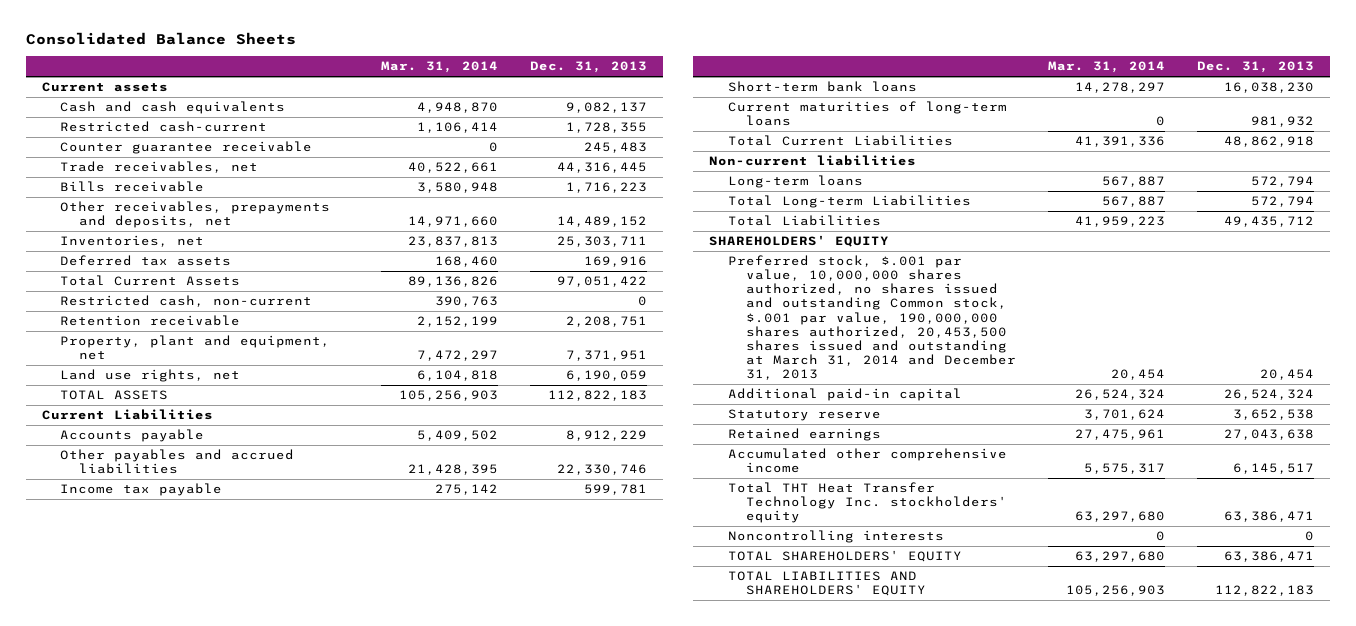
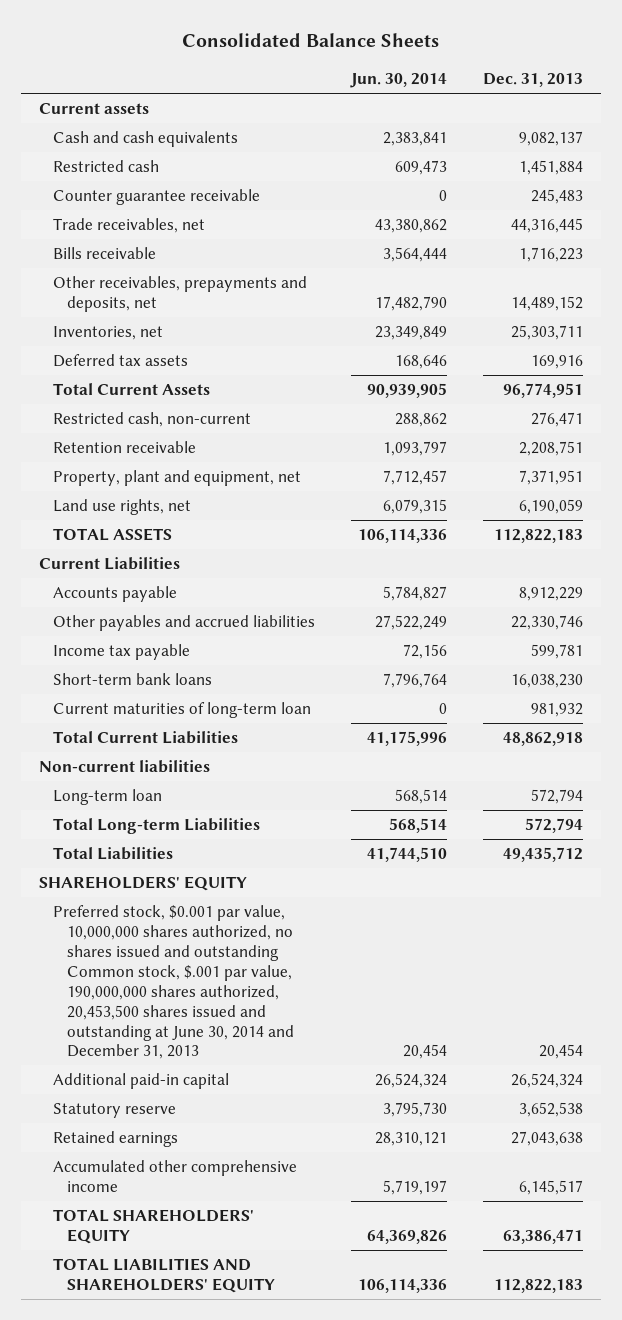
[380,61,498,74] Mar. 31, 2014 -> none
none -> [349,73,447,89] Jun. 30, 2014
[60,121,268,133] Restricted cash-current -> [52,160,159,173] Restricted cash
[565,122,647,134] 1,728,355 -> [519,160,584,176] 1,451,884
[556,276,647,288] 97,051,422 -> [503,383,584,399] 96,774,951
[637,296,647,307] 0 -> [531,412,584,428] 276,471
[727,101,1007,127] Current maturities of long-term loans -> [52,702,311,719] Current maturities of long-term loan
[727,175,863,189] Long-term loans -> [52,789,162,806] Long-term loan
[727,255,1017,381] Preferred stock, $.001 par value, 10,000,000 shares authorized, no shares issued and outstanding Common stock, $.001 par value, 190,000,000 shares authorized, 20,453,500 shares issued and outstanding at March 31, 2014 and December 31, 2013 -> [52,905,294,1060] Preferred stock, $0.001 par value, 10,000,000 shares authorized, no shares issued and outstanding Common stock, $.001 par value, 190,000,000 shares authorized, 20,453,500 shares issued and outstanding at June 30, 2014 and December 31, 2013
[727,482,1008,524] Total THT Heat Transfer Technology Inc. stockholders' equity -> none
[727,530,944,544] Noncontrolling interests -> none

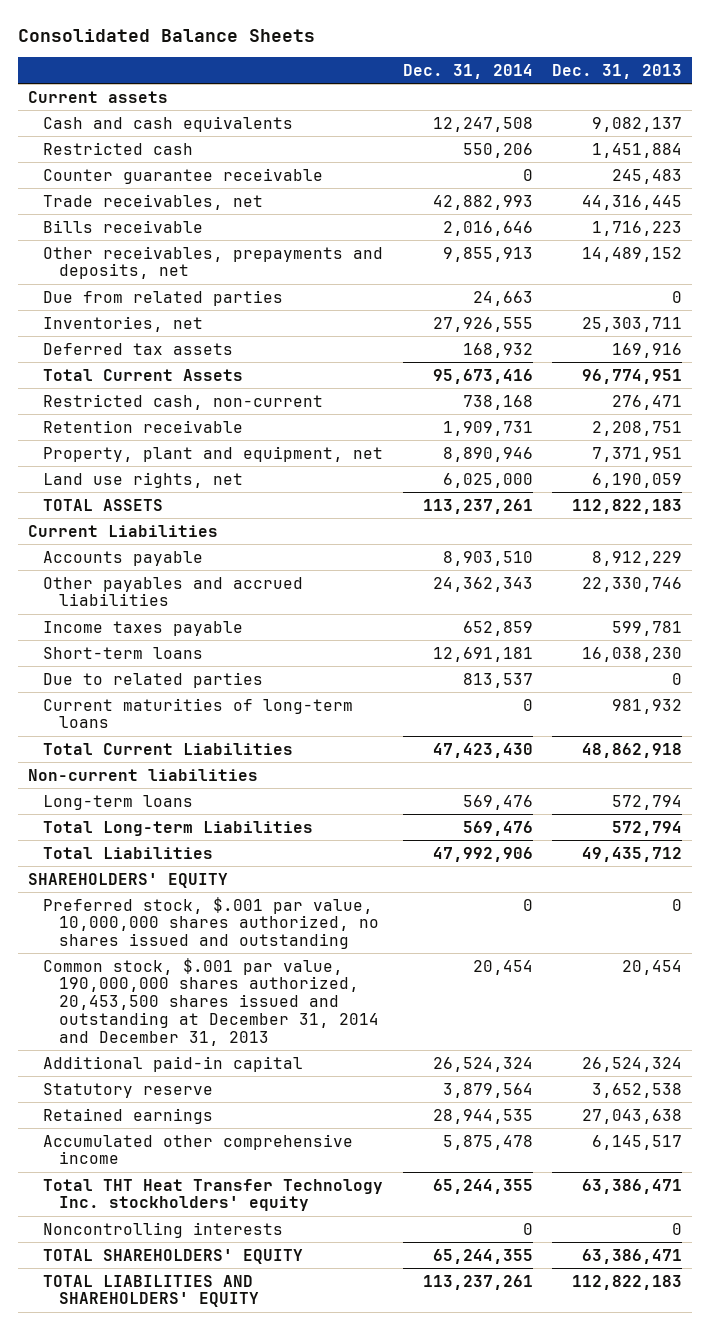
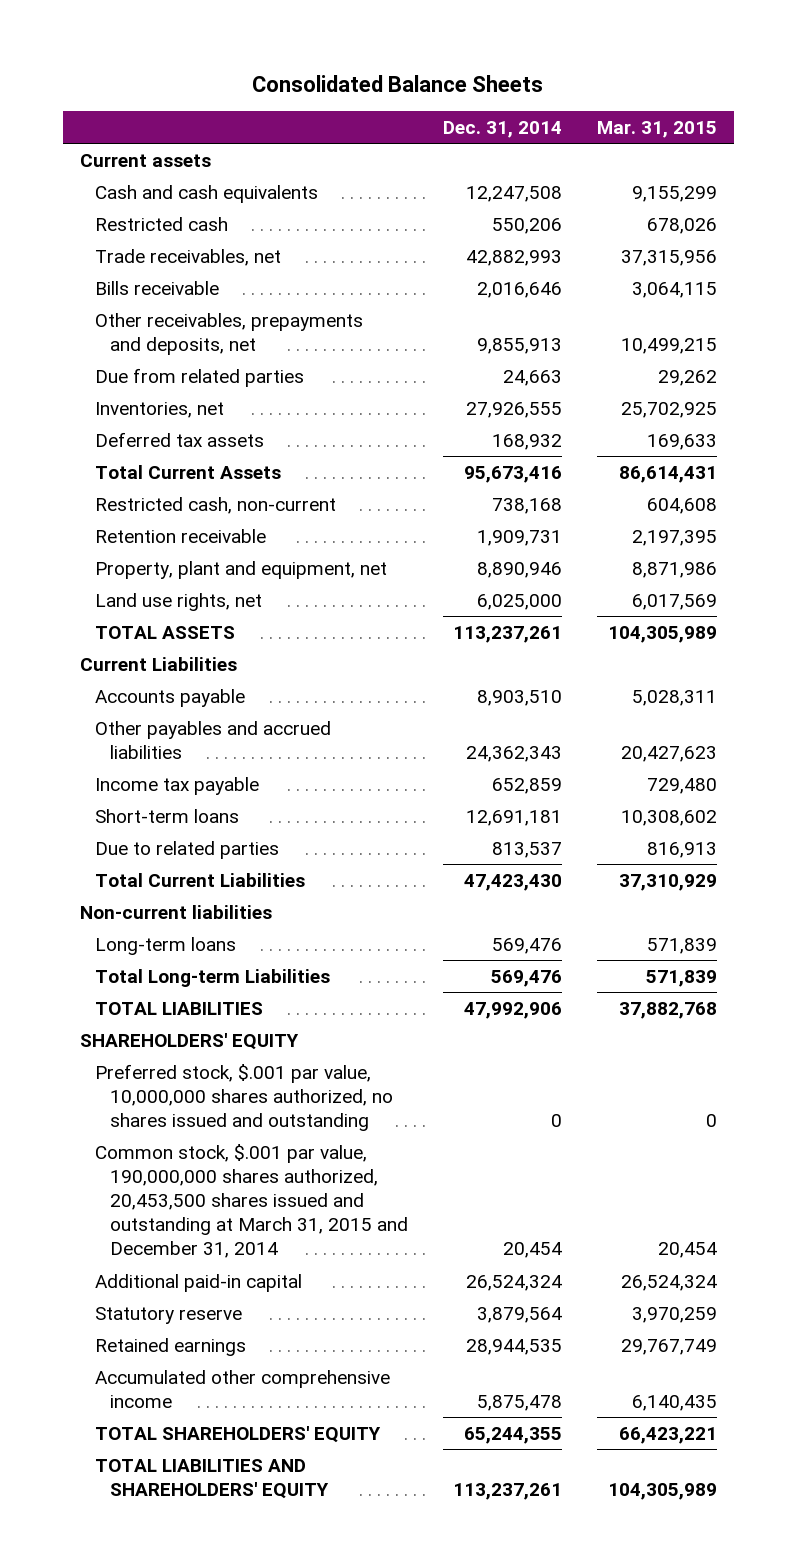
[552,63,683,79] Dec. 31, 2013 -> none
none -> [596,120,717,138] Mar. 31, 2015
[43,167,324,184] Counter guarantee receivable -> none
[43,620,244,636] Income taxes payable -> [95,776,260,795] Income tax payable
[43,697,354,729] Current maturities of long-term loans -> none
[43,846,214,859] Total Liabilities -> [95,1001,264,1015] TOTAL LIABILITIES
[43,957,380,1046] Common stock, $.001 par value, 190,000,000 shares authorized, 20,453,500 shares issued and outstanding at December 31, 2014 and December 31, 2013 -> [95,1143,409,1259] Common stock, $.001 par value, 190,000,000 shares authorized, 20,453,500 shares issued and outstanding at March 31, 2015 and December 31, 2014
[43,1178,384,1212] Total THT Heat Transfer Technology Inc. stockholders' equity -> none
[43,1221,284,1238] Noncontrolling interests -> none

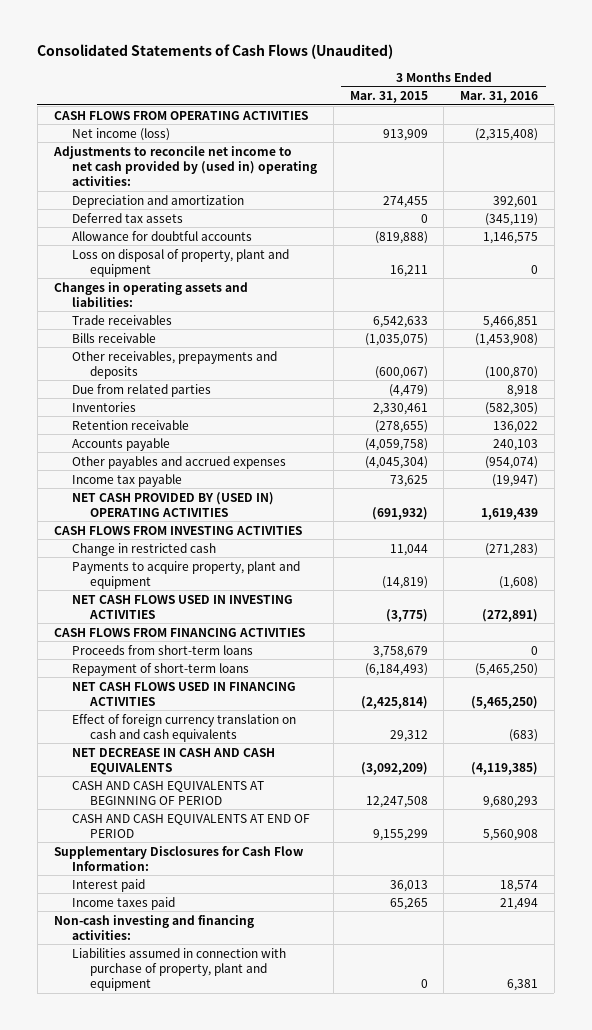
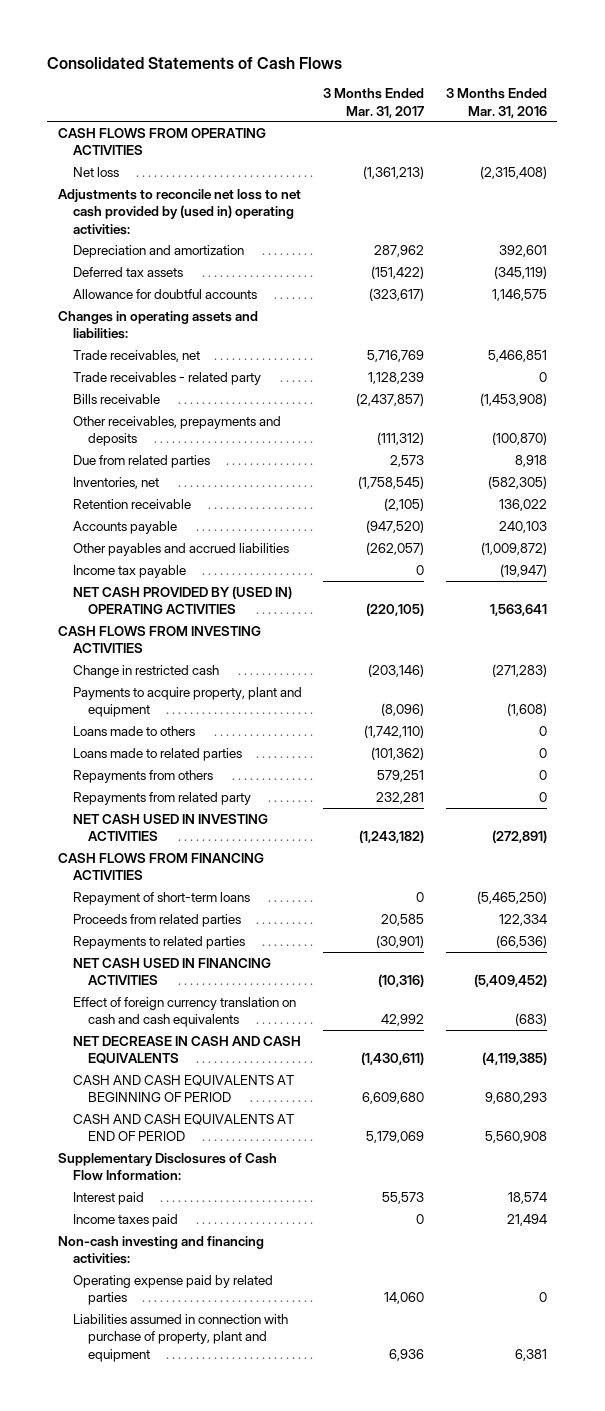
[37,44,394,60] Consolidated Statements of Cash Flows (Unaudited) -> [47,56,343,69] Consolidated Statements of Cash Flows
[349,91,428,104] Mar. 31, 2015 -> none
none -> [323,88,425,118] 3 Months Ended Mar. 31, 2017
[71,127,170,141] Net income (loss) -> [73,166,120,177] Net loss
[52,145,317,186] Adjustments to reconcile net income to net cash provided by (used in) operating activities: -> [57,188,301,235] Adjustments to reconcile net loss to net cash provided by (used in) operating activities:
[71,248,289,277] Loss on disposal of property, plant and equipment -> none
[71,314,172,325] Trade receivables -> [73,349,201,362] Trade receivables, net
none -> [73,371,262,385] Trade receivables - related party
[71,401,136,412] Inventories -> [73,476,160,489] Inventories, net
[71,455,286,469] Other payables and accrued expenses -> [73,542,290,556] Other payables and accrued liabilities
[485,455,539,469] (954,074) -> [480,541,547,555] (1,009,872)
[481,507,539,520] 1,619,439 -> [489,604,547,617] 1,563,641
none -> [73,725,196,736] Loans made to others
none -> [73,747,243,761] Loans made to related parties
none -> [73,769,214,783] Repayments from others
none -> [73,791,252,805] Repayments from related party
[71,594,293,619] NET CASH FLOWS USED IN INVESTING ACTIVITIES -> [73,813,269,842] NET CASH USED IN INVESTING ACTIVITIES
[71,644,253,655] Proceeds from short-term loans -> none
none -> [73,913,242,927] Proceeds from related parties
none -> [73,935,246,949] Repayments to related parties
[71,681,296,706] NET CASH FLOWS USED IN FINANCING ACTIVITIES -> [73,957,272,986] NET CASH USED IN FINANCING ACTIVITIES
[471,695,539,709] (5,465,250) -> [473,974,547,988] (5,409,452)
[53,845,303,871] Supplementary Disclosures for Cash Flow Information: -> [57,1152,277,1181] Supplementary Disclosures of Cash Flow Information:
none -> [73,1274,274,1306] Operating expense paid by related parties

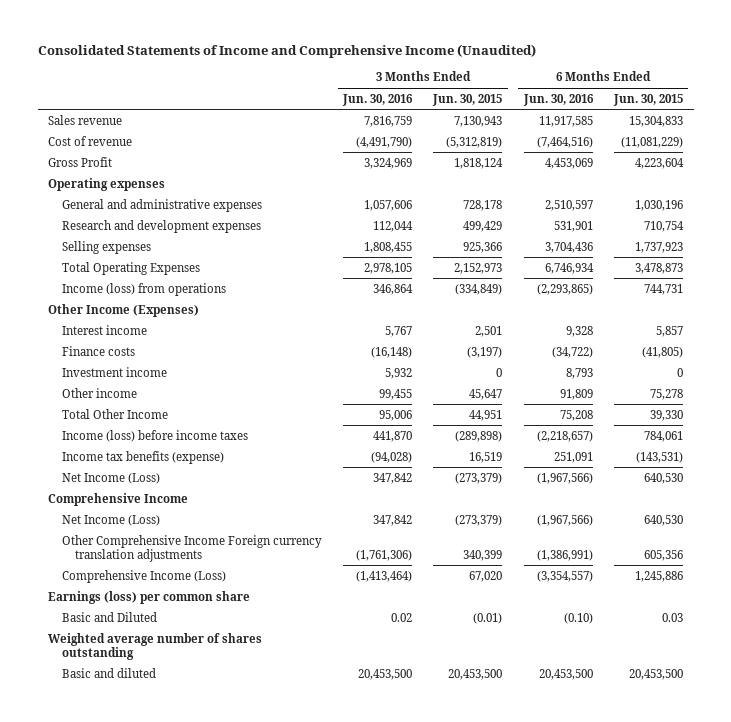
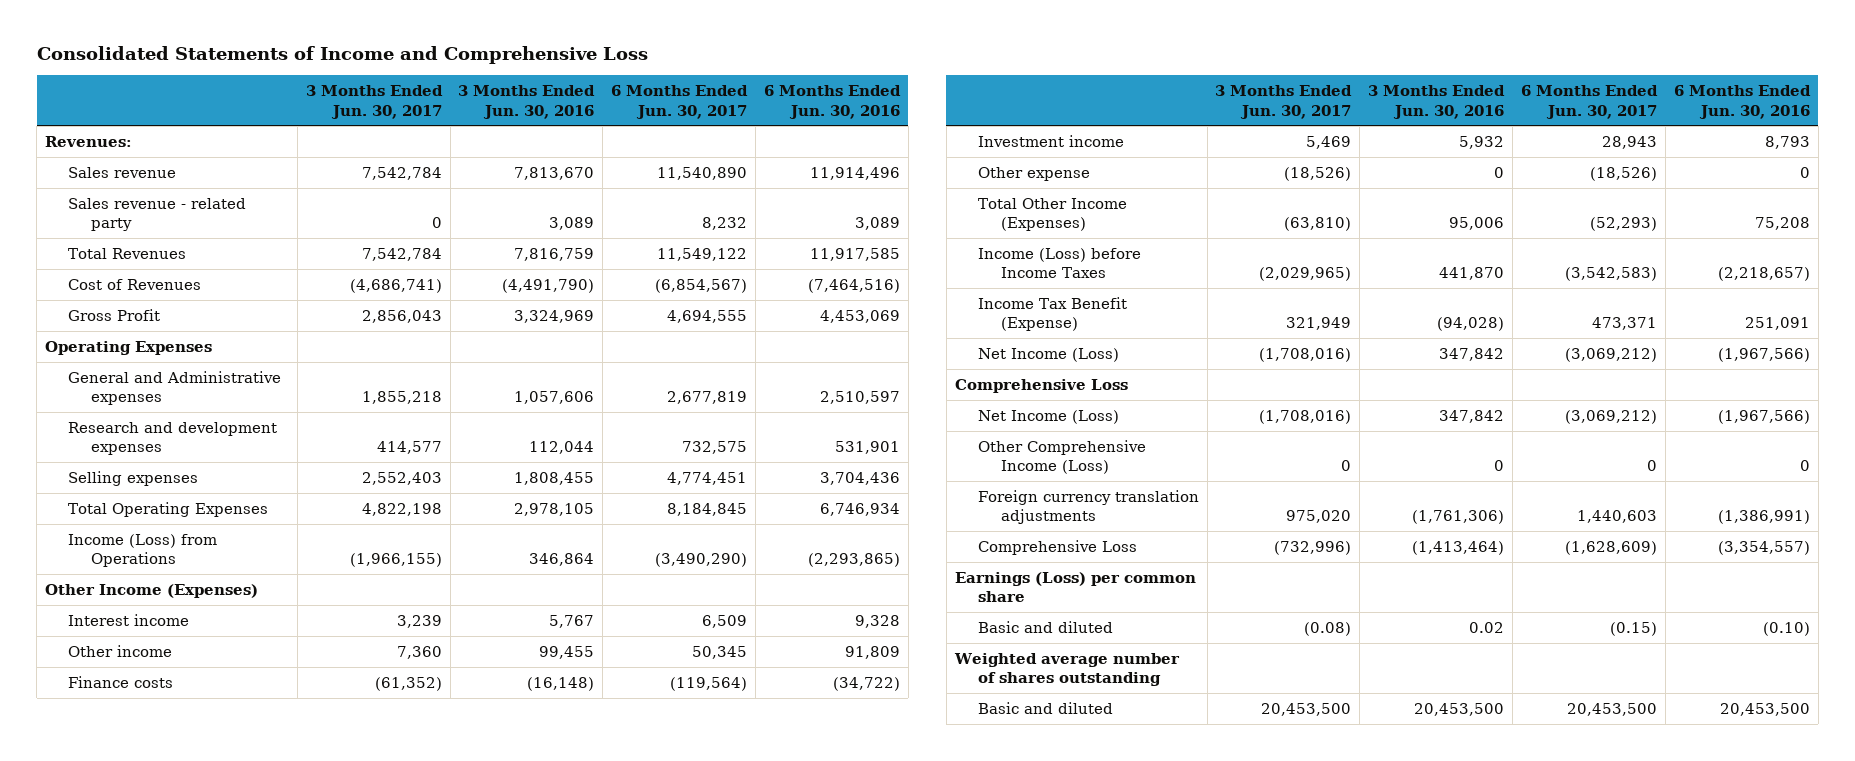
[37,44,536,59] Consolidated Statements of Income and Comprehensive Income (Unaudited) -> [36,46,648,65] Consolidated Statements of Income and Comprehensive Loss
[432,93,503,106] Jun. 30, 2015 -> none
[613,93,684,106] Jun. 30, 2015 -> none
none -> [305,85,443,119] 3 Months Ended Jun. 30, 2017
none -> [611,85,749,119] 6 Months Ended Jun. 30, 2017
none -> [45,135,133,147] Revenues:
[364,115,413,127] 7,816,759 -> [514,166,595,180] 7,813,670
[538,115,593,127] 11,917,585 -> [810,166,901,180] 11,914,496
none -> [67,197,246,232] Sales revenue - related party
none -> [67,247,186,259] Total Revenues
[48,135,133,146] Cost of revenue -> [67,278,201,290] Cost of Revenues
[48,177,166,191] Operating expenses -> [45,340,213,355] Operating Expenses
[61,198,262,212] General and administrative expenses -> [67,370,281,406] General and Administrative expenses
[61,282,226,296] Income (loss) from operations -> [67,533,217,568] Income (Loss) from Operations
[61,387,137,398] Other income -> [67,644,172,657] Other income
none -> [977,166,1090,181] Other expense
[61,408,168,419] Total Other Income -> [977,197,1127,232] Total Other Income (Expenses)
[61,429,248,442] Income (loss) before income taxes -> [977,247,1141,279] Income (Loss) before Income Taxes
[61,450,224,464] Income tax benefits (expense) -> [977,296,1127,332] Income Tax Benefit (Expense)
[48,492,189,506] Comprehensive Income -> [954,378,1128,393] Comprehensive Loss
none -> [977,439,1146,475] Other Comprehensive Income (Loss)
[61,534,322,562] Other Comprehensive Income Foreign currency translation adjustments -> [977,489,1199,525] Foreign currency translation adjustments
[61,569,226,583] Comprehensive Income (Loss) -> [977,539,1137,555] Comprehensive Loss
[48,590,251,604] Earnings (loss) per common share -> [954,571,1196,603] Earnings (Loss) per common share
[61,611,157,622] Basic and Diluted -> [977,620,1113,633] Basic and diluted

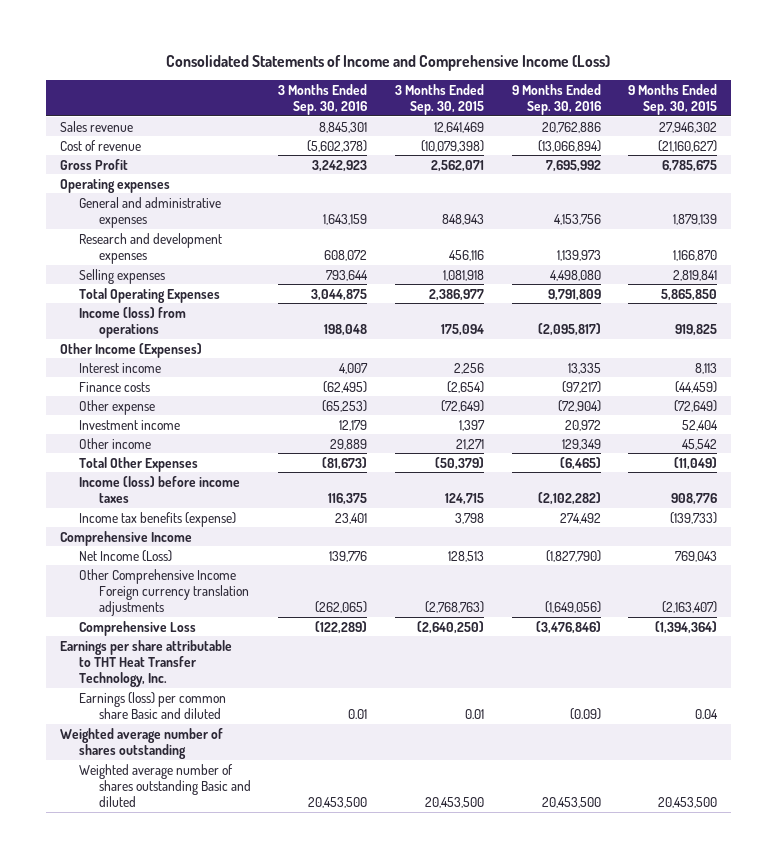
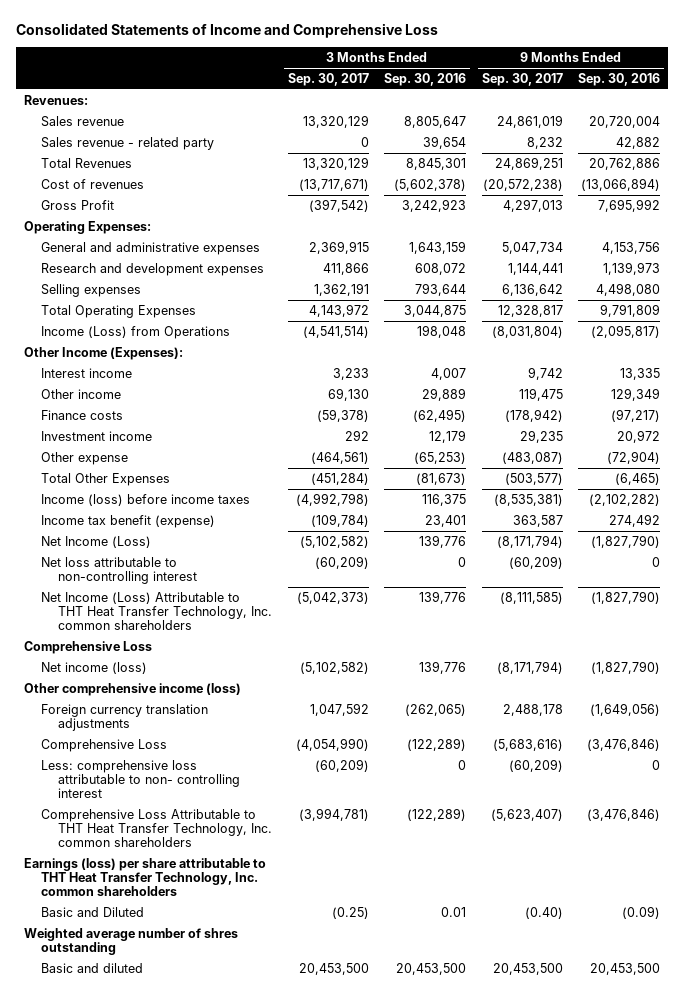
[166,54,611,71] Consolidated Statements of Income and Comprehensive Income (Loss) -> [16,23,439,39] Consolidated Statements of Income and Comprehensive Loss
[394,83,484,116] 3 Months Ended Sep. 30, 2015 -> none
[628,83,718,116] 9 Months Ended Sep. 30, 2015 -> none
none -> [287,73,369,87] Sep. 30, 2017
none -> [481,73,563,87] Sep. 30, 2017
none -> [23,94,88,105] Revenues:
[319,121,368,133] 8,845,301 -> [404,115,467,128] 8,805,647
[541,121,601,133] 20,762,886 -> [589,115,661,128] 20,720,004
none -> [40,136,214,150] Sales revenue - related party
none -> [40,157,132,168] Total Revenues
[59,139,141,151] Cost of revenue -> [40,178,144,189] Cost of revenues
[59,178,170,193] Operating expenses -> [23,220,151,234] Operating Expenses:
[79,306,187,338] Income (loss) from operations -> [40,325,230,339] Income (Loss) from Operations
[59,342,202,358] Other Income (Expenses) -> [23,346,183,360] Other Income (Expenses):
[79,437,152,449] Other income -> [40,388,121,399] Other income
[79,399,156,415] Other expense -> [40,451,128,465] Other expense
[59,530,192,546] Comprehensive Income -> none
[79,511,237,527] Income tax benefits (expense) -> [40,514,215,528] Income tax benefit (expense)
none -> [40,556,198,585] Net loss attributable to non-controlling interest
none -> [40,591,273,631] Net Income (Loss) Attributable to THT Heat Transfer Technology, Inc. common shareholders
none -> [23,640,152,654] Comprehensive Loss
none -> [40,661,147,674] Net income (loss)
none -> [23,682,241,696] Other comprehensive income (loss)
[79,568,249,617] Other Comprehensive Income Foreign currency translation adjustments -> [40,703,208,732] Foreign currency translation adjustments
none -> [40,759,241,799] Less: comprehensive loss attributable to non- controlling interest
none -> [40,808,273,848] Comprehensive Loss Attributable to THT Heat Transfer Technology, Inc. common shareholders
[59,639,232,688] Earnings per share attributable to THT Heat Transfer Technology, Inc. -> [23,857,266,897] Earnings (loss) per share attributable to THT Heat Transfer Technology, Inc. common shareholders
[79,691,227,719] Earnings (loss) per common share Basic and diluted -> [40,906,144,917] Basic and Diluted
[59,727,223,759] Weighted average number of shares outstanding -> [23,927,238,956] Weighted average number of shres outstanding
[79,763,251,808] Weighted average number of shares outstanding Basic and diluted -> [40,962,143,973] Basic and diluted

